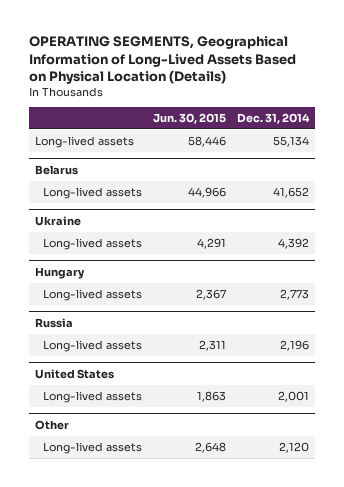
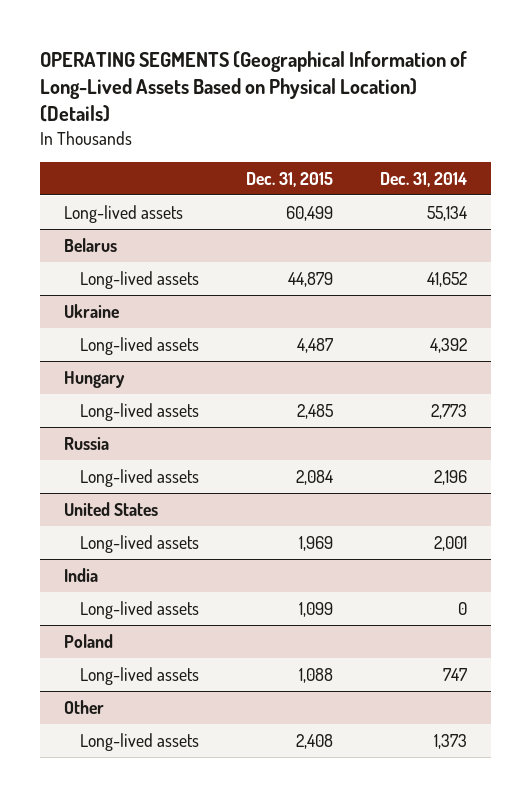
[29,36,297,84] OPERATING SEGMENTS, Geographical Information of Long-Lived Assets Based on Physical Location (Details) -> [40,51,468,123] OPERATING SEGMENTS (Geographical Information of Long-Lived Assets Based on Physical Location) (Details)
[153,113,227,125] Jun. 30, 2015 -> none
none -> [246,171,334,187] Dec. 31, 2015
none -> [64,567,99,582] India
none -> [79,600,199,619] Long-lived assets
none -> [64,633,114,648] Poland
none -> [79,666,199,685] Long-lived assets
[279,441,310,453] 2,120 -> [434,733,468,749] 1,373

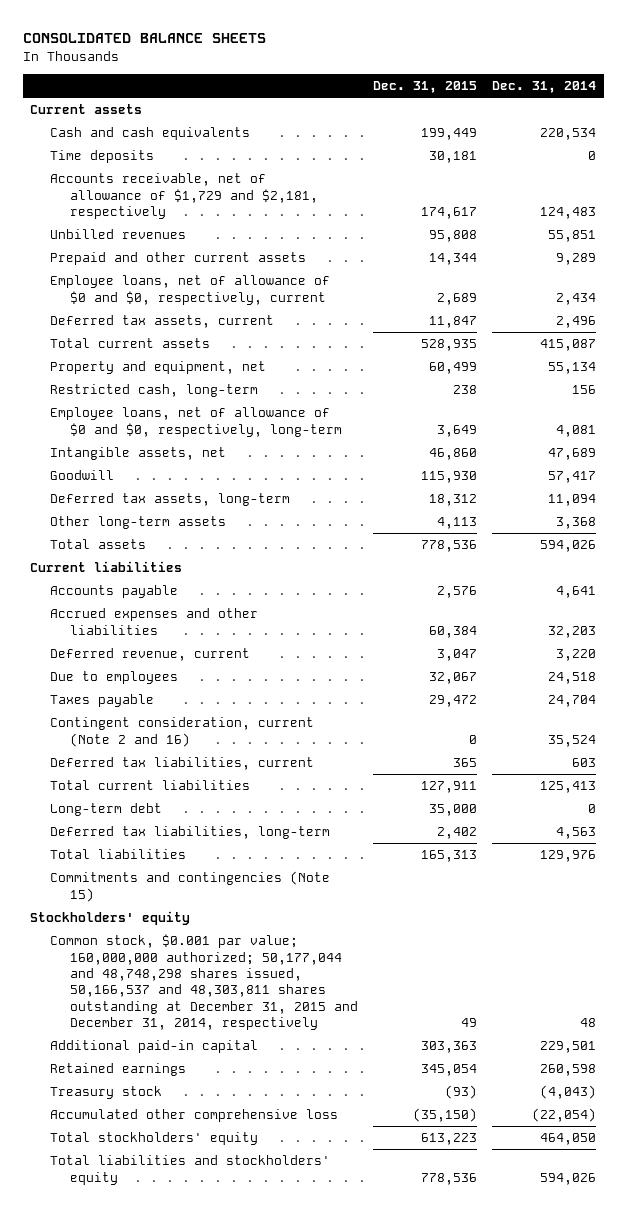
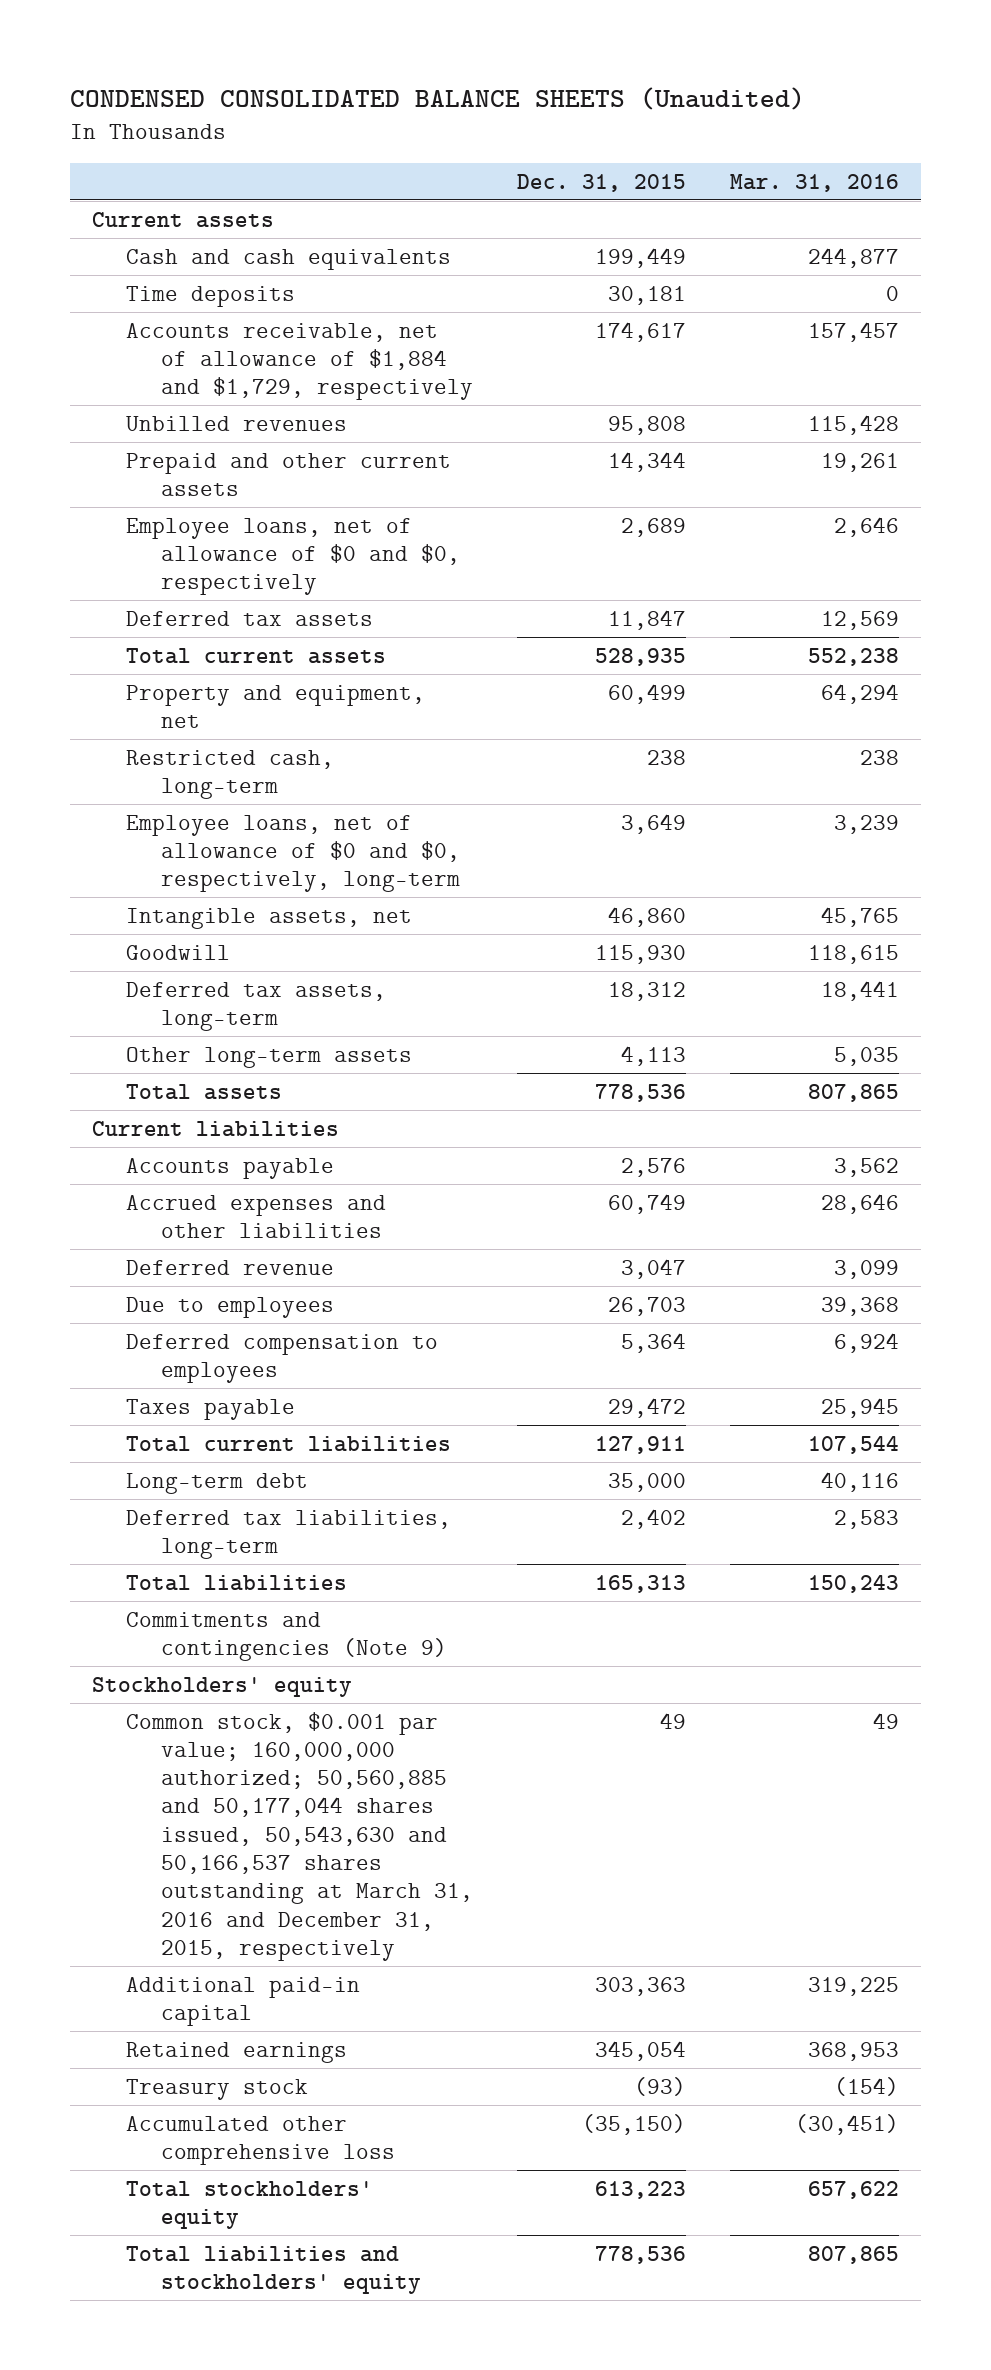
[22,33,266,44] CONSOLIDATED BALANCE SHEETS -> [69,86,805,110] CONDENSED CONSOLIDATED BALANCE SHEETS (Unaudited)
[492,81,597,94] Dec. 31, 2014 -> none
none -> [729,173,899,192] Mar. 31, 2016
[50,173,319,219] Accounts receivable, net of allowance of $1,729 and $2,181, respectively -> [126,322,473,401] Accounts receivable, net of allowance of $1,884 and $1,729, respectively
[50,275,331,305] Employee loans, net of allowance of $0 and $0, respectively, current -> [126,517,460,596] Employee loans, net of allowance of $0 and $0, respectively
[50,315,275,329] Deferred tax assets, current -> [126,610,374,626] Deferred tax assets
[429,625,478,638] 60,384 -> [607,1193,686,1214] 60,749
[50,648,251,662] Deferred revenue, current -> [126,1259,335,1275] Deferred revenue
[429,672,478,685] 32,067 -> [607,1296,686,1316] 26,703
none -> [126,1333,439,1383] Deferred compensation to employees
[50,717,315,747] Contingent consideration, current (Note 2 and 16) -> none
[50,757,315,771] Deferred tax liabilities, current -> none
[50,871,331,902] Commitments and contingencies (Note 15) -> [126,1611,447,1661] Commitments and contingencies (Note 9)
[50,934,359,1030] Common stock, $0.001 par value; 160,000,000 authorized; 50,177,044 and 48,748,298 shares issued, 50,166,537 and 48,303,811 shares outstanding at December 31, 2015 and December 31, 2014, respectively -> [126,1711,473,1961] Common stock, $0.001 par value; 160,000,000 authorized; 50,560,885 and 50,177,044 shares issued, 50,543,630 and 50,166,537 shares outstanding at March 31, 2016 and December 31, 2015, respectively

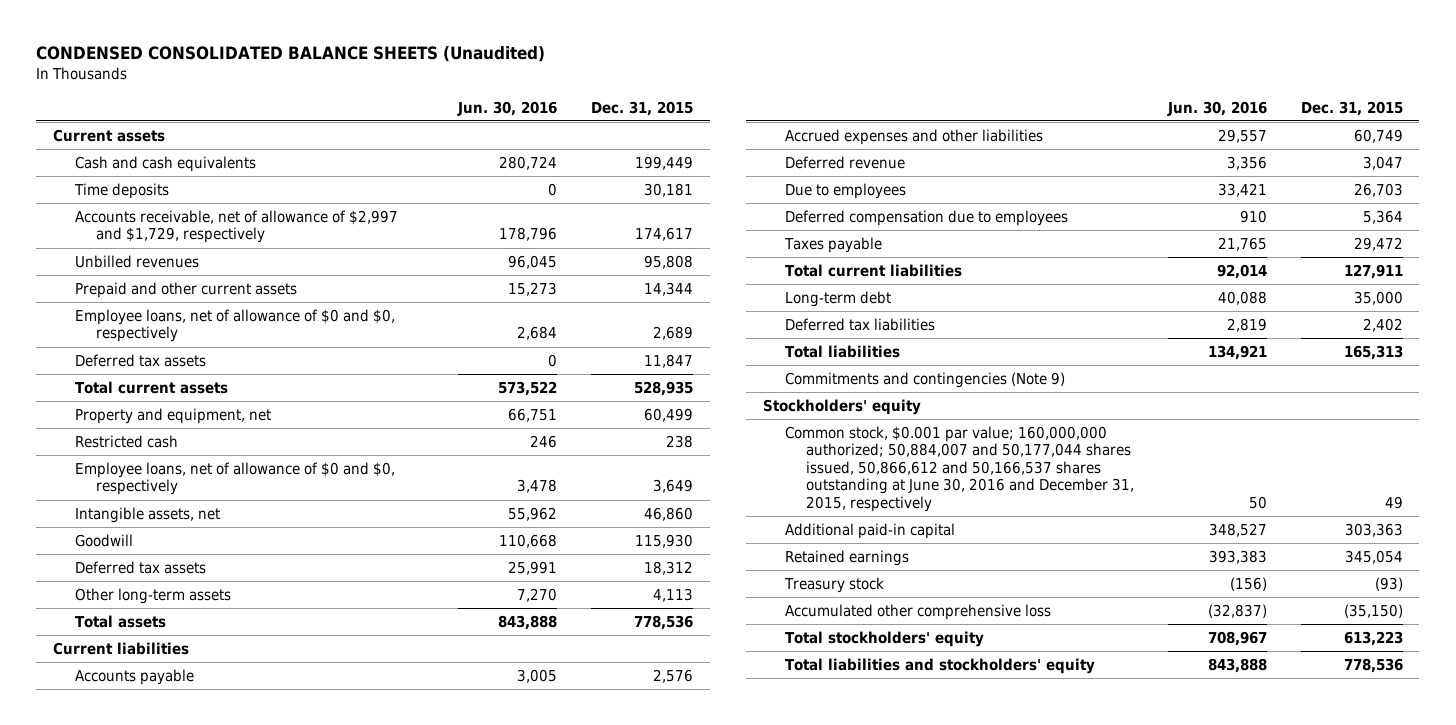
[729,173,899,192] Mar. 31, 2016 -> none
none -> [456,100,557,116] Jun. 30, 2016
[126,322,473,401] Accounts receivable, net of allowance of $1,884 and $1,729, respectively -> [74,209,398,244] Accounts receivable, net of allowance of $2,997 and $1,729, respectively
[126,749,335,799] Restricted cash, long-term -> [74,434,178,448] Restricted cash
[126,814,460,893] Employee loans, net of allowance of $0 and $0, respectively, long-term -> [74,461,395,496] Employee loans, net of allowance of $0 and $0, respectively
[126,981,387,1031] Deferred tax assets, long-term -> [74,560,206,574] Deferred tax assets
[126,1333,439,1383] Deferred compensation to employees -> [784,209,1068,226] Deferred compensation due to employees
[126,1509,452,1559] Deferred tax liabilities, long-term -> [784,317,935,331] Deferred tax liabilities
[126,1711,473,1961] Common stock, $0.001 par value; 160,000,000 authorized; 50,560,885 and 50,177,044 shares issued, 50,543,630 and 50,166,537 shares outstanding at March 31, 2016 and December 31, 2015, respectively -> [784,425,1134,512] Common stock, $0.001 par value; 160,000,000 authorized; 50,884,007 and 50,177,044 shares issued, 50,866,612 and 50,166,537 shares outstanding at June 30, 2016 and December 31, 2015, respectively

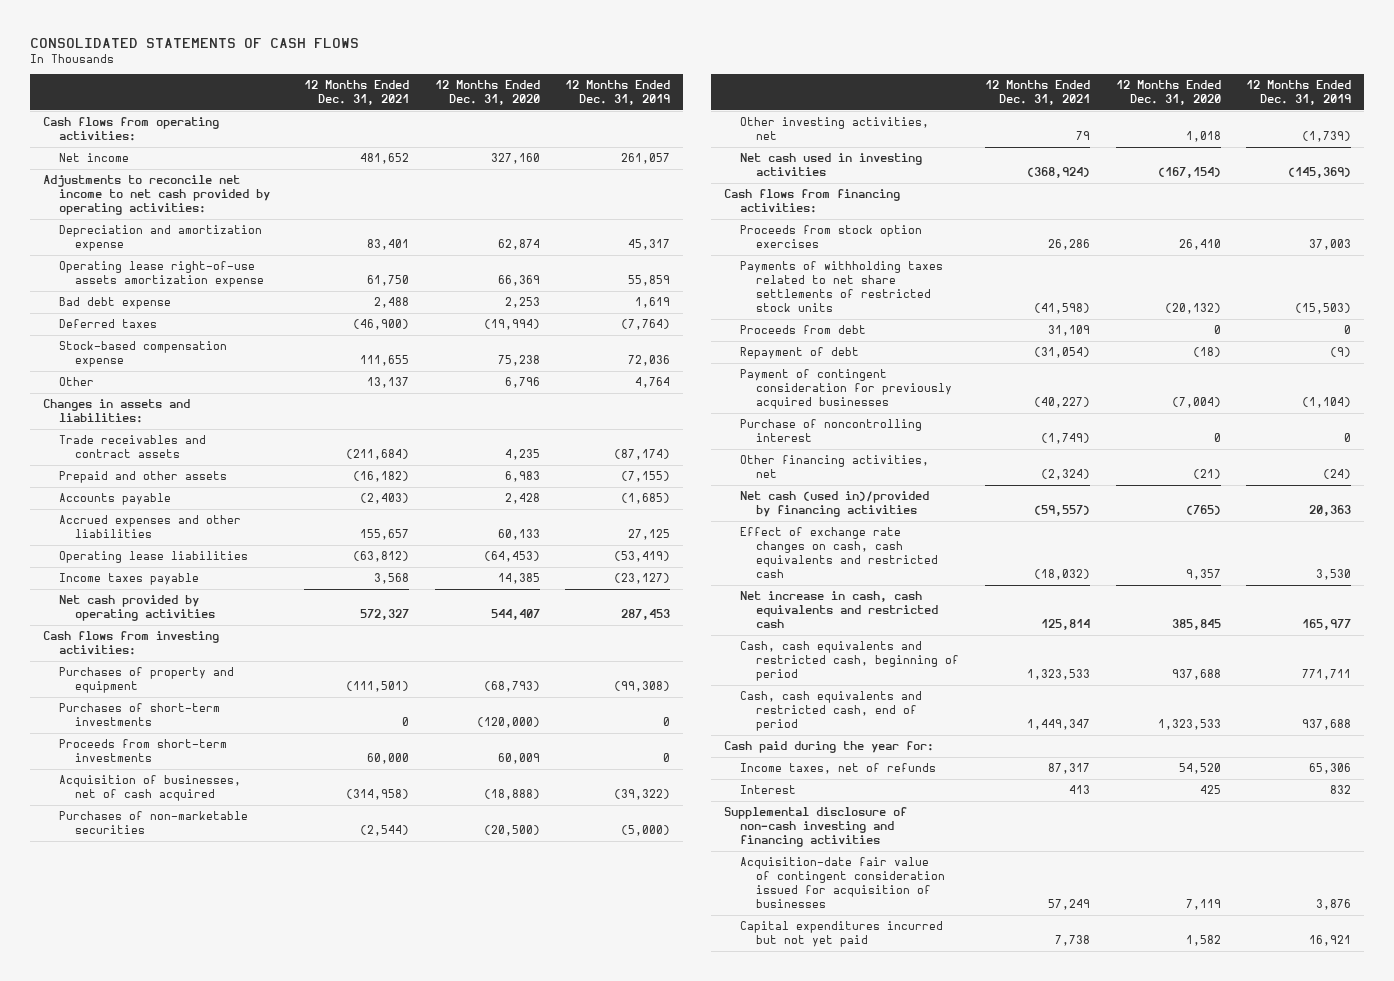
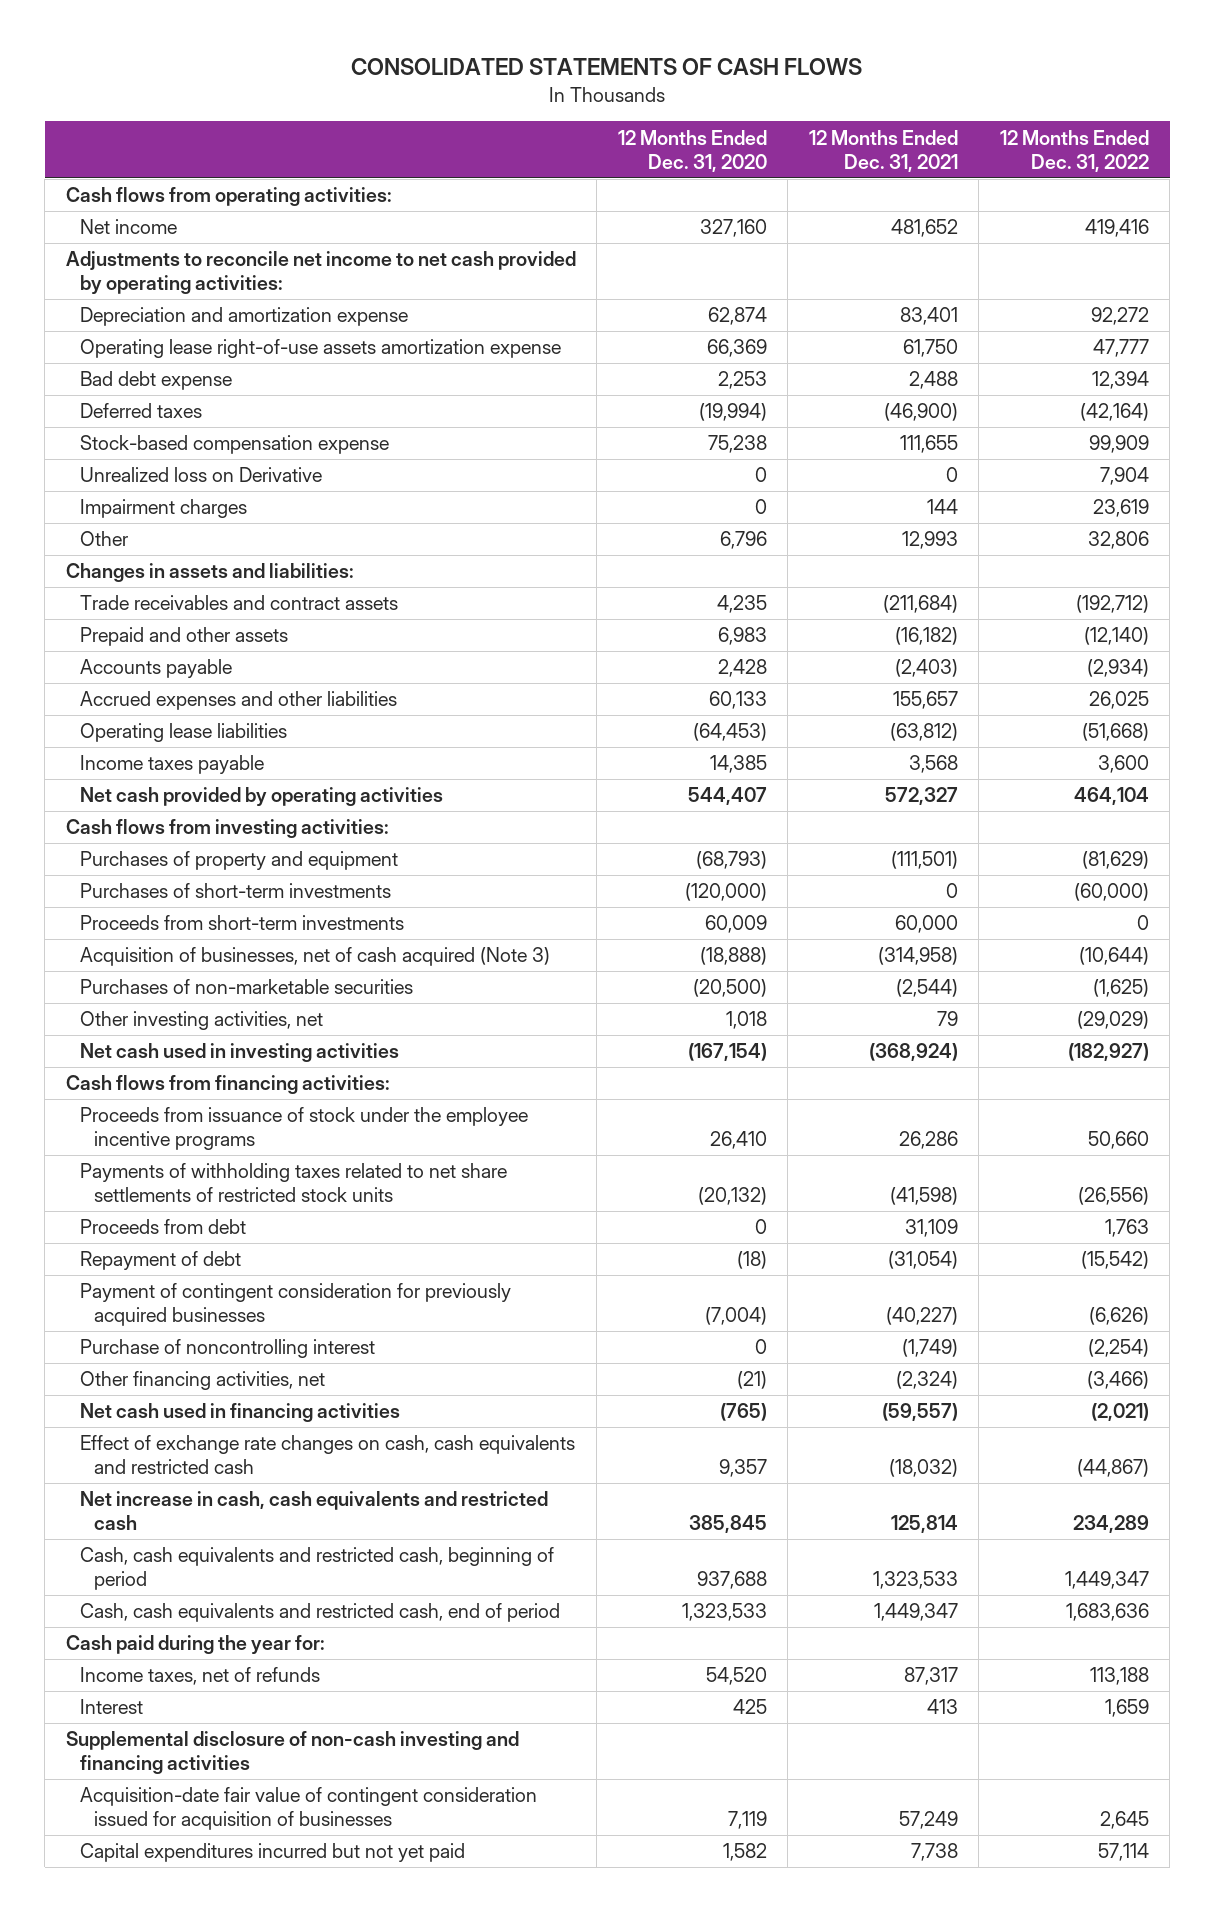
[565,80,671,106] 12 Months Ended Dec. 31, 2019 -> none
none -> [999,129,1149,172] 12 Months Ended Dec. 31, 2022
none -> [80,467,323,483] Unrealized loss on Derivative
none -> [80,499,248,519] Impairment charges
[367,377,410,389] 13,137 -> [901,531,958,550] 12,993
[59,775,242,802] Acquisition of businesses, net of cash acquired -> [80,947,551,967] Acquisition of businesses, net of cash acquired (Note 3)
[740,225,923,249] Proceeds from stock option exercises -> [80,1107,529,1151] Proceeds from issuance of stock under the employee incentive programs
[740,491,930,518] Net cash (used in)/provided by financing activities -> [80,1403,401,1423] Net cash used in financing activities

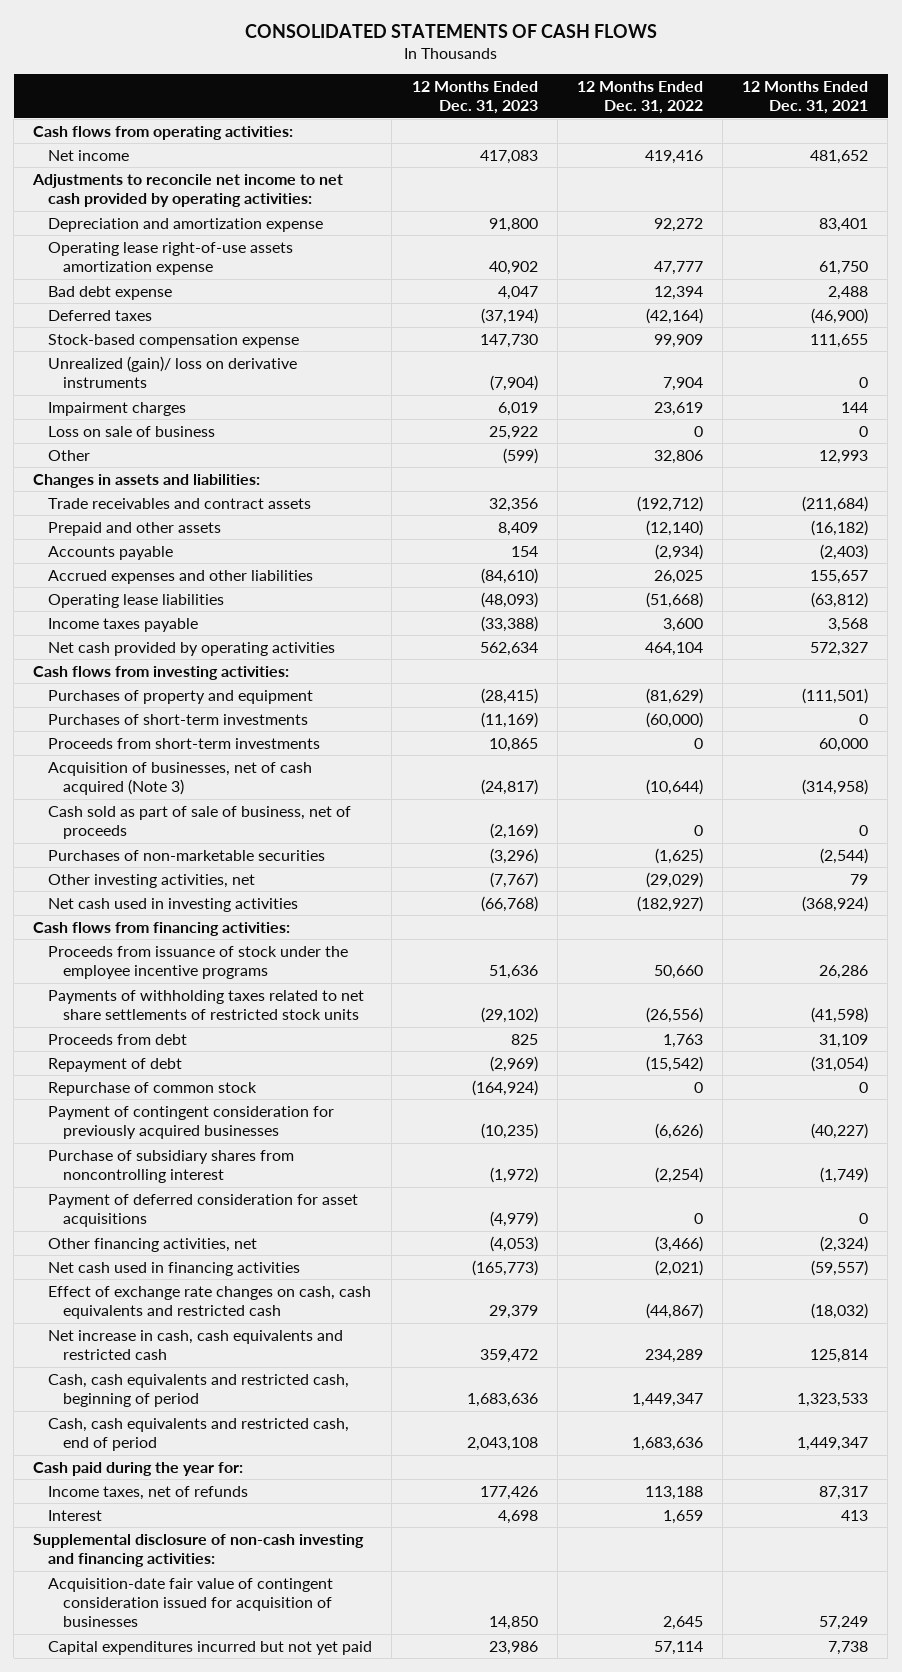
[617,129,767,172] 12 Months Ended Dec. 31, 2020 -> none
none -> [411,80,538,114] 12 Months Ended Dec. 31, 2023
[80,467,323,483] Unrealized loss on Derivative -> [48,355,298,389] Unrealized (gain)/ loss on derivative instruments
none -> [48,425,216,437] Loss on sale of business
none -> [48,805,352,840] Cash sold as part of sale of business, net of proceeds
none -> [48,1081,258,1096] Repurchase of common stock
[80,1339,376,1359] Purchase of noncontrolling interest -> [48,1149,295,1184] Purchase of subsidiary shares from noncontrolling interest
none -> [48,1193,359,1228] Payment of deferred consideration for asset acquisitions
[65,1731,519,1775] Supplemental disclosure of non-cash investing and financing activities -> [33,1533,365,1568] Supplemental disclosure of non-cash investing and financing activities:

